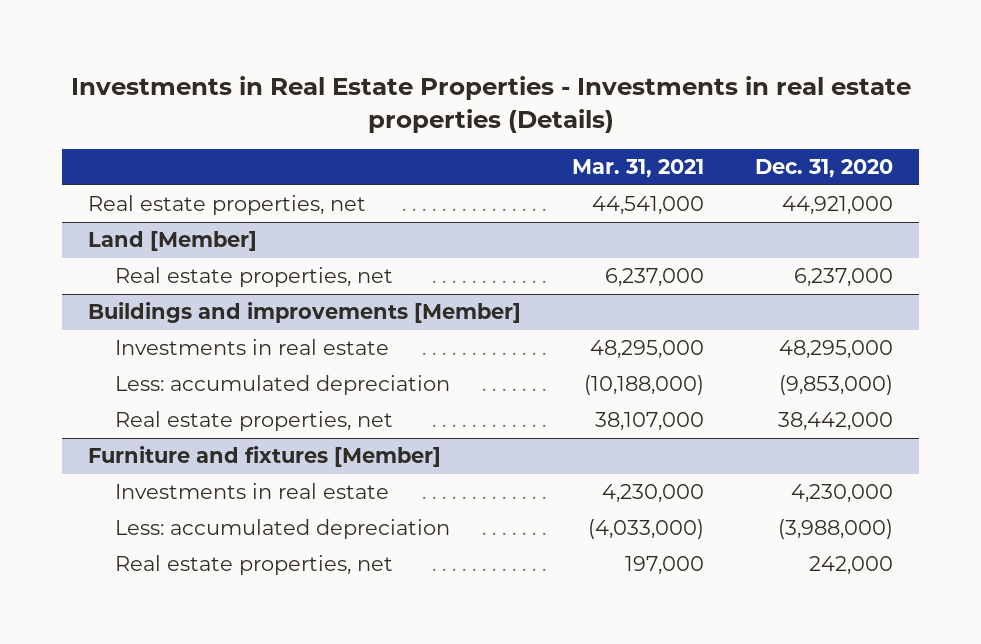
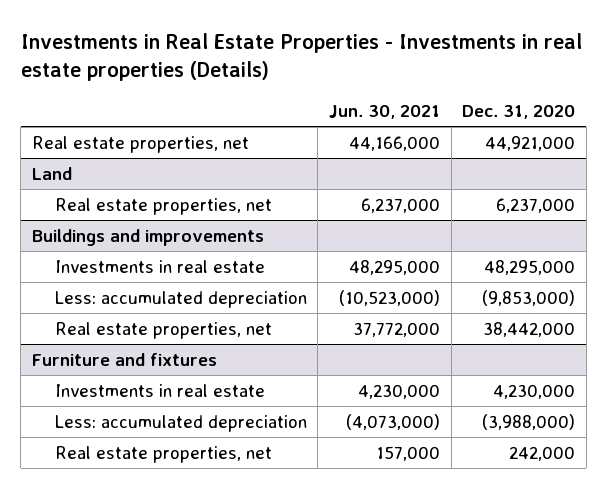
[572,159,705,179] Mar. 31, 2021 -> none
none -> [328,105,440,120] Jun. 30, 2021
[87,231,257,252] Land [Member] -> [31,166,72,180] Land
[87,302,521,324] Buildings and improvements [Member] -> [31,228,264,246] Buildings and improvements
[87,446,441,468] Furniture and fixtures [Member] -> [31,352,217,366] Furniture and fixtures

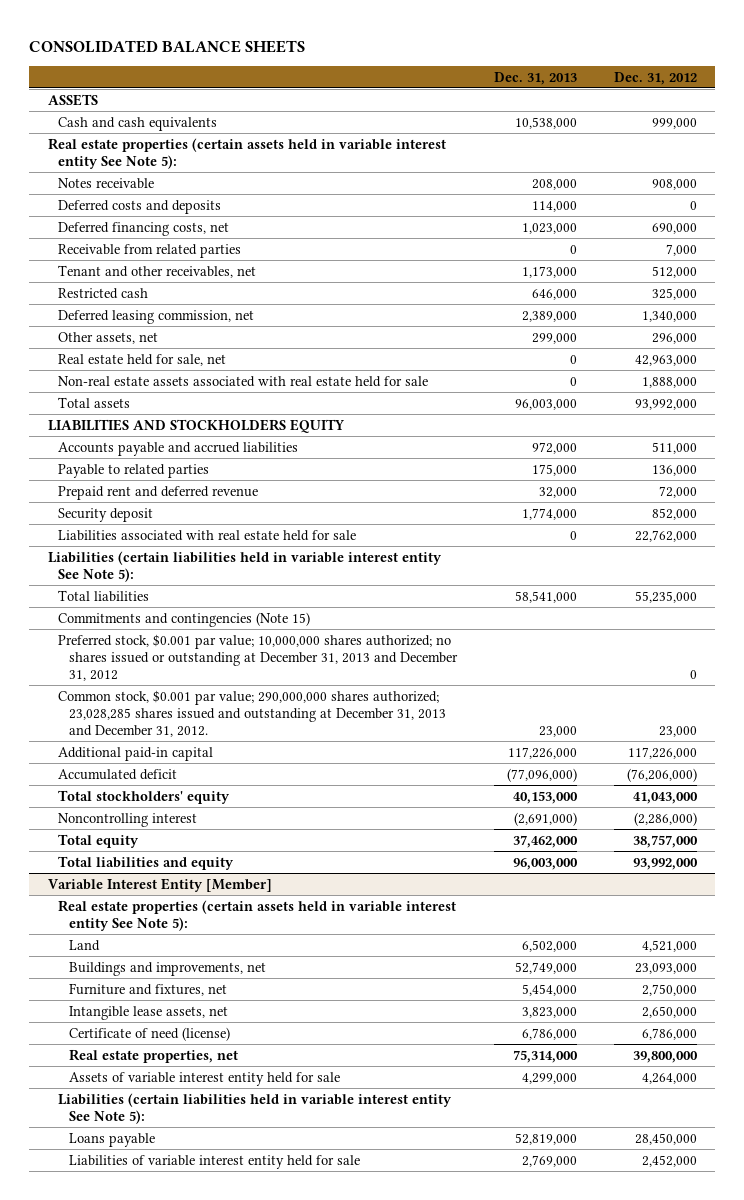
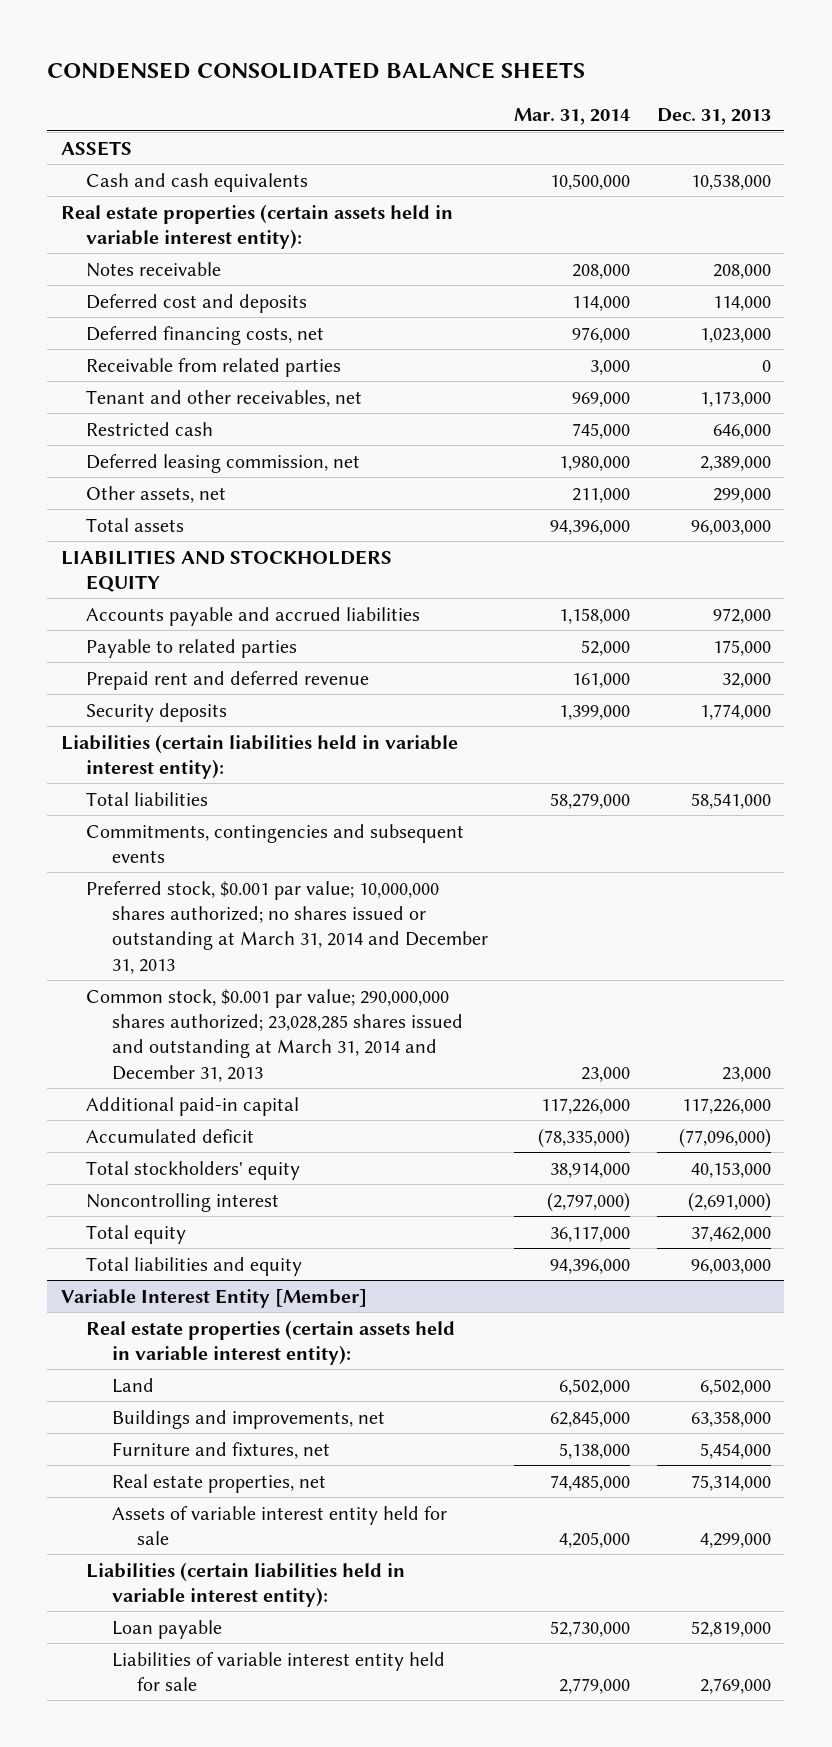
[29,39,306,53] CONSOLIDATED BALANCE SHEETS -> [47,62,586,80] CONDENSED CONSOLIDATED BALANCE SHEETS
[613,71,697,85] Dec. 31, 2012 -> none
none -> [514,108,631,126] Mar. 31, 2014
[47,137,446,169] Real estate properties (certain assets held in variable interest entity See Note 5): -> [60,203,453,249] Real estate properties (certain assets held in variable interest entity):
[58,199,222,214] Deferred costs and deposits -> [86,293,308,313] Deferred cost and deposits
[58,353,227,366] Real estate held for sale, net -> none
[58,375,429,387] Non-real estate assets associated with real estate held for sale -> none
[58,529,357,541] Liabilities associated with real estate held for sale -> none
[58,507,154,522] Security deposit -> [86,702,228,722] Security deposits
[47,550,442,582] Liabilities (certain liabilities held in variable interest entity See Note 5): -> [60,733,458,779] Liabilities (certain liabilities held in variable interest entity):
[58,611,311,627] Commitments and contingencies (Note 15) -> [86,823,465,863] Commitments, contingencies and subsequent events
[58,633,459,681] Preferred stock, $0.001 par value; 10,000,000 shares authorized; no shares issued or outstanding at December 31, 2013 and December 31, 2012 -> [86,880,488,974] Preferred stock, $0.001 par value; 10,000,000 shares authorized; no shares issued or outstanding at March 31, 2014 and December 31, 2013
[58,689,447,737] Common stock, $0.001 par value; 290,000,000 shares authorized; 23,028,285 shares issued and outstanding at December 31, 2013 and December 31, 2012. -> [86,988,463,1082] Common stock, $0.001 par value; 290,000,000 shares authorized; 23,028,285 shares issued and outstanding at March 31, 2014 and December 31, 2013
[58,899,457,931] Real estate properties (certain assets held in variable interest entity See Note 5): -> [86,1319,456,1365] Real estate properties (certain assets held in variable interest entity):
[515,961,578,974] 52,749,000 -> [691,1410,772,1427] 63,358,000
[69,1005,229,1020] Intangible lease assets, net -> none
[69,1026,231,1041] Certificate of need (license) -> none
[58,1092,453,1124] Liabilities (certain liabilities held in variable interest entity See Note 5): -> [86,1561,406,1607] Liabilities (certain liabilities held in variable interest entity):
[69,1132,156,1147] Loans payable -> [111,1619,222,1639] Loan payable

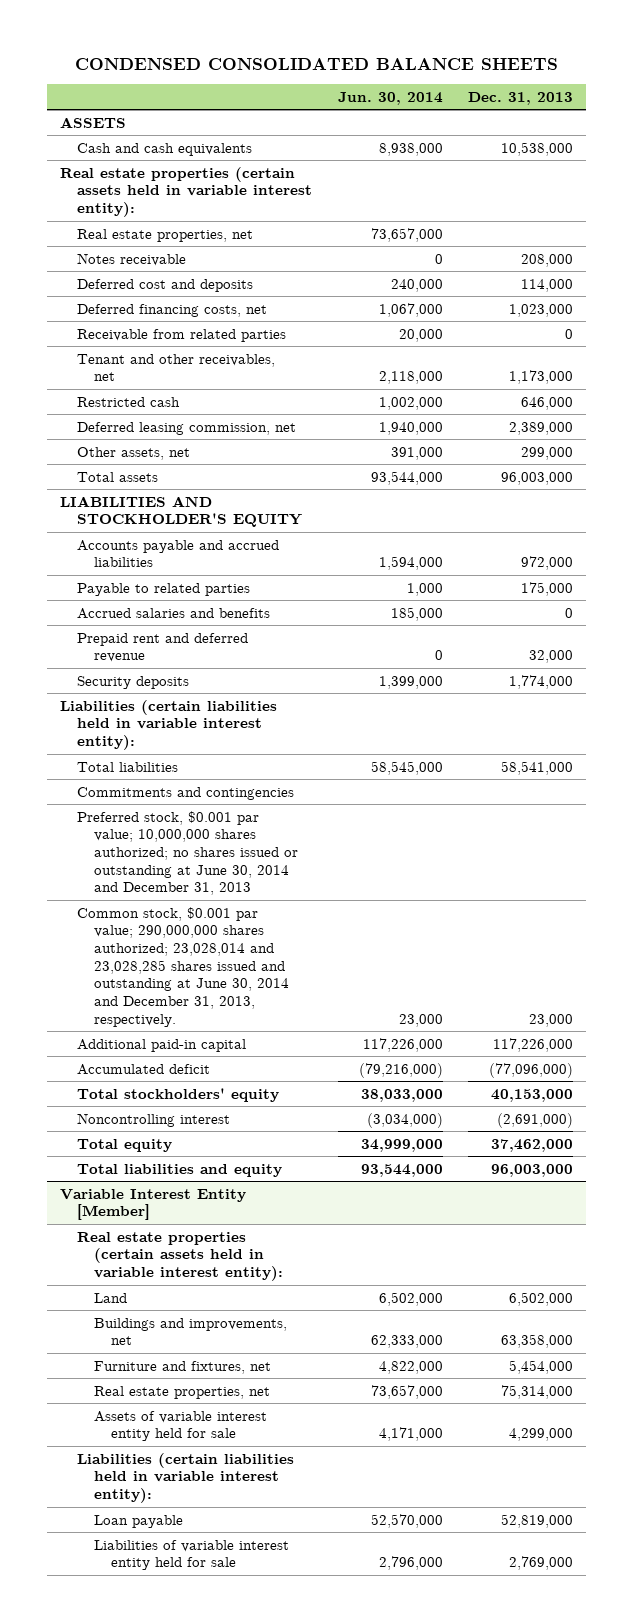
[514,108,631,126] Mar. 31, 2014 -> none
none -> [337,91,443,105] Jun. 30, 2014
none -> [76,228,253,242] Real estate properties, net
[60,549,392,592] LIABILITIES AND STOCKHOLDERS EQUITY -> [60,495,302,528] LIABILITIES AND STOCKHOLDER'S EQUITY
none -> [76,607,270,619] Accrued salaries and benefits
[86,823,465,863] Commitments, contingencies and subsequent events -> [76,786,294,800] Commitments and contingencies
[86,880,488,974] Preferred stock, $0.001 par value; 10,000,000 shares authorized; no shares issued or outstanding at March 31, 2014 and December 31, 2013 -> [76,810,298,896] Preferred stock, $0.001 par value; 10,000,000 shares authorized; no shares issued or outstanding at June 30, 2014 and December 31, 2013
[86,988,463,1082] Common stock, $0.001 par value; 290,000,000 shares authorized; 23,028,285 shares issued and outstanding at March 31, 2014 and December 31, 2013 -> [76,906,289,1027] Common stock, $0.001 par value; 290,000,000 shares authorized; 23,028,014 and 23,028,285 shares issued and outstanding at June 30, 2014 and December 31, 2013, respectively.

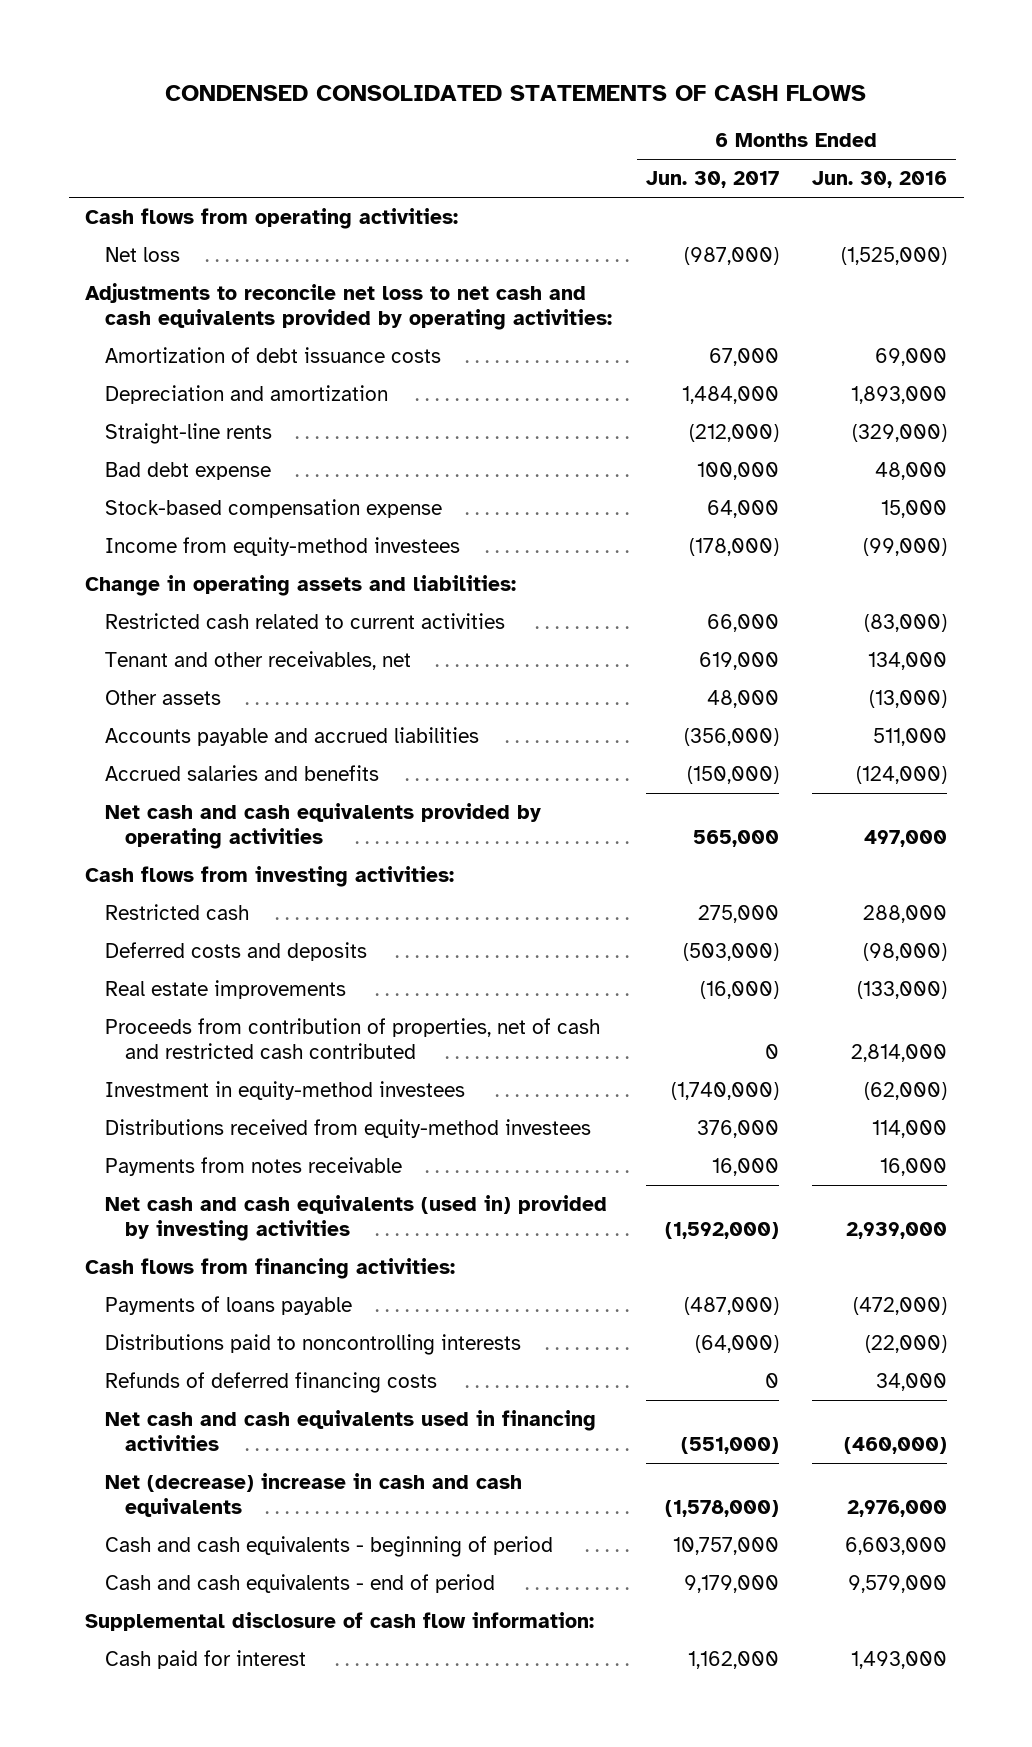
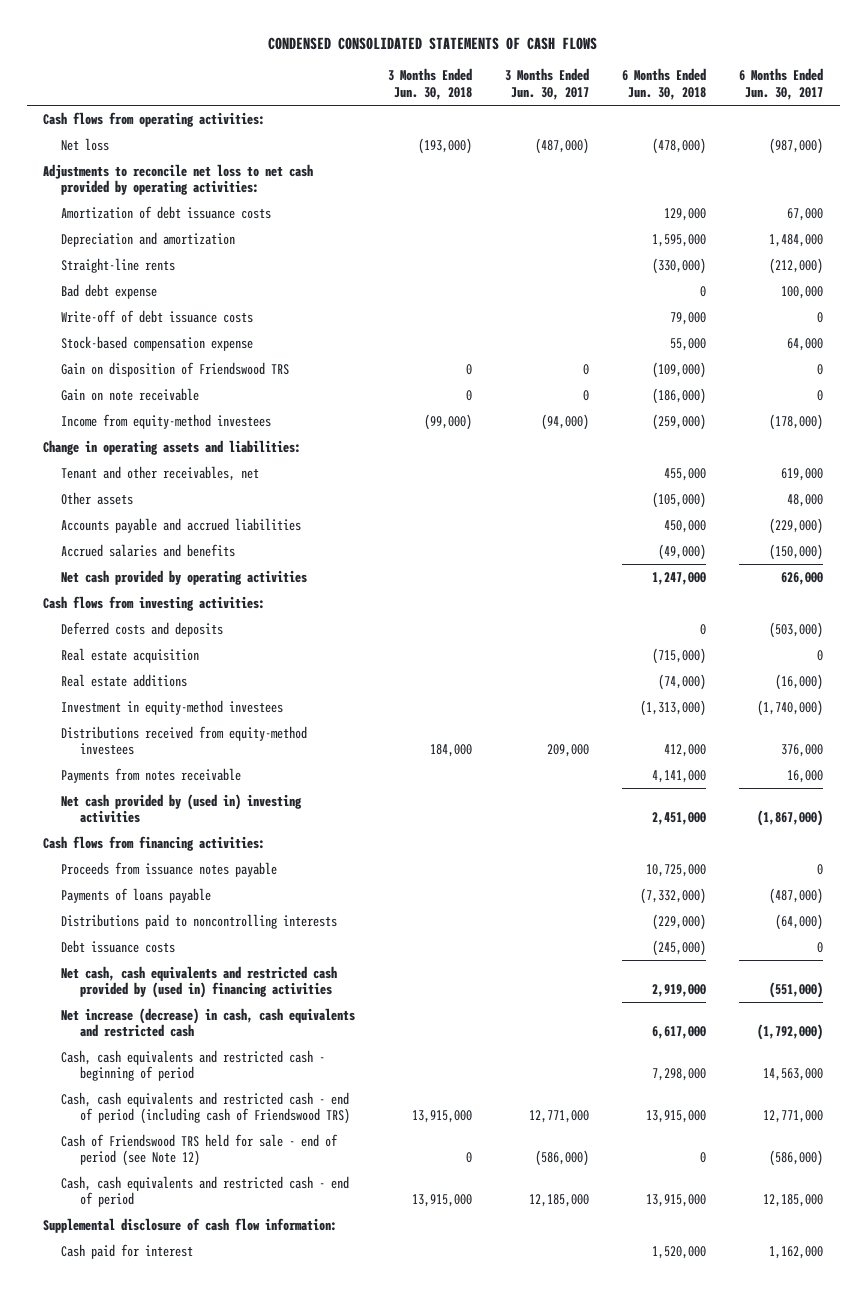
[812,171,948,189] Jun. 30, 2016 -> none
none -> [388,68,473,101] 3 Months Ended Jun. 30, 2018
none -> [505,68,590,101] 3 Months Ended Jun. 30, 2017
none -> [622,68,707,101] 6 Months Ended Jun. 30, 2018
[85,282,613,331] Adjustments to reconcile net loss to net cash and cash equivalents provided by operating activities: -> [43,163,314,196] Adjustments to reconcile net loss to net cash provided by operating activities:
none -> [61,309,254,323] Write-off of debt issuance costs
none -> [61,361,290,377] Gain on disposition of Friendswood TRS
none -> [61,387,200,401] Gain on note receivable
[105,612,506,629] Restricted cash related to current activities -> none
[683,727,779,746] (356,000) -> [769,517,824,534] (229,000)
[105,802,542,850] Net cash and cash equivalents provided by operating activities -> [61,569,308,585] Net cash provided by operating activities
[692,830,779,848] 565,000 -> [781,571,824,585] 626,000
[105,903,250,920] Restricted cash -> none
[105,1017,601,1060] Proceeds from contribution of properties, net of cash and restricted cash contributed -> none
none -> [61,647,200,663] Real estate acquisition
[105,979,347,999] Real estate improvements -> [61,673,188,687] Real estate additions
[105,1194,608,1242] Net cash and cash equivalents (used in) provided by investing activities -> [61,793,303,824] Net cash provided by (used in) investing activities
[664,1222,779,1240] (1,592,000) -> [757,810,824,827] (1,867,000)
none -> [61,861,278,877] Proceeds from issuance notes payable
[105,1371,438,1393] Refunds of deferred financing costs -> none
none -> [61,939,176,953] Debt issuance costs
[105,1409,597,1452] Net cash and cash equivalents used in financing activities -> [61,965,338,999] Net cash, cash equivalents and restricted cash provided by (used in) financing activities
[105,1472,523,1518] Net (decrease) increase in cash and cash equivalents -> [61,1007,356,1038] Net increase (decrease) in cash, cash equivalents and restricted cash
[664,1500,779,1518] (1,578,000) -> [757,1024,824,1041] (1,792,000)
[105,1535,554,1557] Cash and cash equivalents - beginning of period -> [61,1049,326,1082] Cash, cash equivalents and restricted cash - beginning of period
[672,1536,779,1555] 10,757,000 -> [763,1068,824,1082] 14,563,000
none -> [61,1091,350,1125] Cash, cash equivalents and restricted cash - end of period (including cash of Friendswood TRS)
none -> [61,1133,339,1167] Cash of Friendswood TRS held for sale - end of period (see Note 12)
[105,1573,496,1593] Cash and cash equivalents - end of period -> [61,1175,350,1208] Cash, cash equivalents and restricted cash - end of period
[683,1574,779,1593] 9,179,000 -> [763,1194,824,1208] 12,185,000

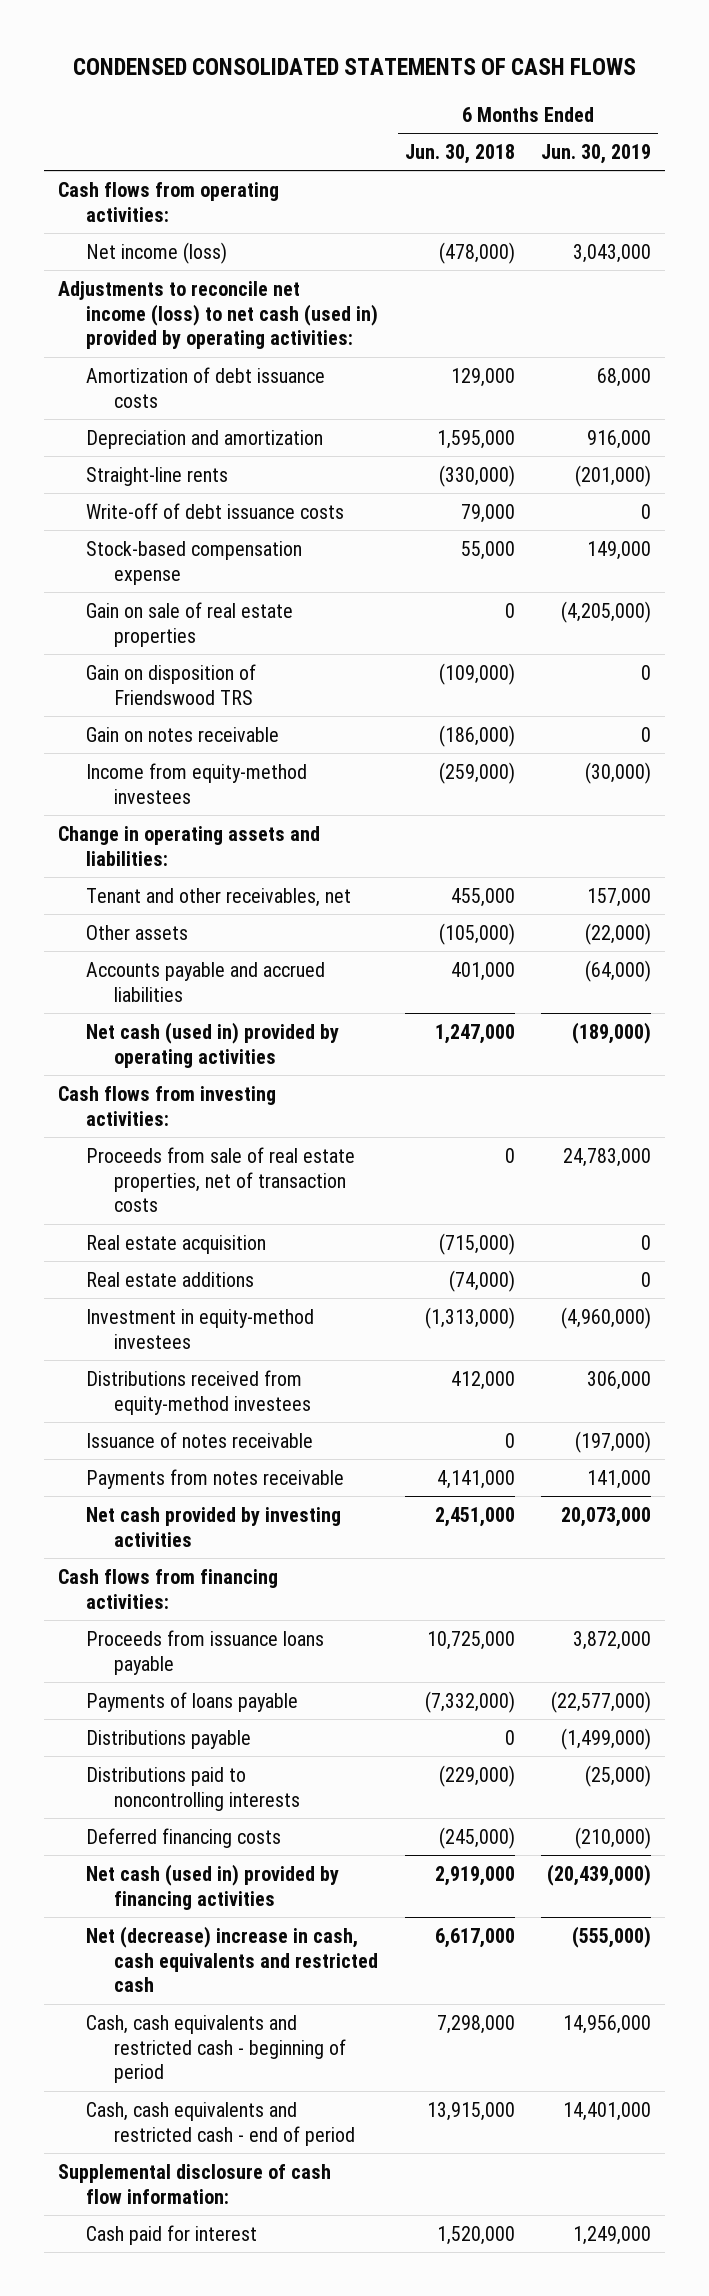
[388,68,473,101] 3 Months Ended Jun. 30, 2018 -> none
[505,68,590,101] 3 Months Ended Jun. 30, 2017 -> none
[739,68,824,101] 6 Months Ended Jun. 30, 2017 -> none
none -> [541,143,652,164] Jun. 30, 2019
[61,137,110,151] Net loss -> [85,241,227,264] Net income (loss)
[43,163,314,196] Adjustments to reconcile net loss to net cash provided by operating activities: -> [57,280,378,350] Adjustments to reconcile net income (loss) to net cash (used in) provided by operating activities:
[61,283,158,299] Bad debt expense -> none
none -> [85,601,293,647] Gain on sale of real estate properties
[61,387,200,401] Gain on note receivable -> [85,726,279,742] Gain on notes receivable
[61,543,236,557] Accrued salaries and benefits -> none
[664,519,707,533] 450,000 -> [450,961,515,981] 401,000
[61,569,308,585] Net cash provided by operating activities -> [85,1021,339,1068] Net cash (used in) provided by operating activities
[61,621,224,637] Deferred costs and deposits -> none
none -> [85,1146,355,1213] Proceeds from sale of real estate properties, net of transaction costs
none -> [85,1431,313,1448] Issuance of notes receivable
[61,793,303,824] Net cash provided by (used in) investing activities -> [85,1506,341,1547] Net cash provided by investing activities
[61,861,278,877] Proceeds from issuance notes payable -> [85,1629,324,1675] Proceeds from issuance loans payable
none -> [85,1729,251,1749] Distributions payable
[61,939,176,953] Debt issuance costs -> [85,1827,281,1848] Deferred financing costs
[61,965,338,999] Net cash, cash equivalents and restricted cash provided by (used in) financing activities -> [85,1863,339,1910] Net cash (used in) provided by financing activities
[61,1007,356,1038] Net increase (decrease) in cash, cash equivalents and restricted cash -> [85,1925,378,1993] Net (decrease) increase in cash, cash equivalents and restricted cash
[61,1091,350,1125] Cash, cash equivalents and restricted cash - end of period (including cash of Friendswood TRS) -> none
[61,1133,339,1167] Cash of Friendswood TRS held for sale - end of period (see Note 12) -> none

